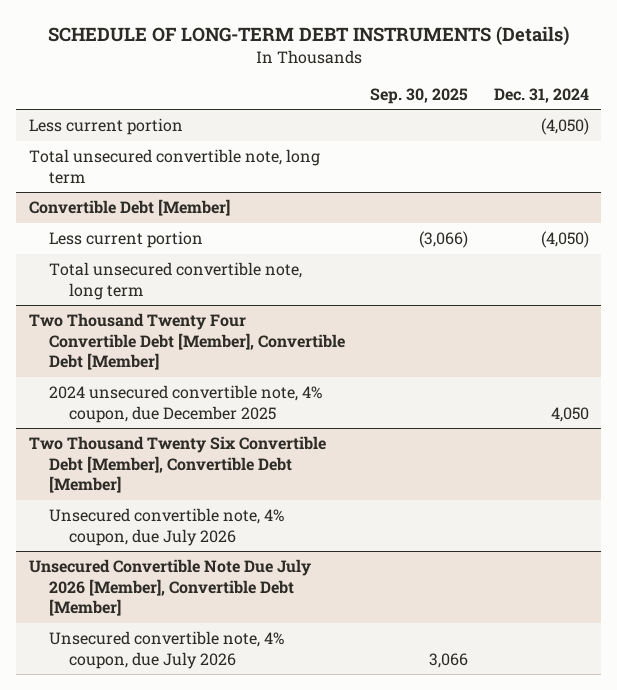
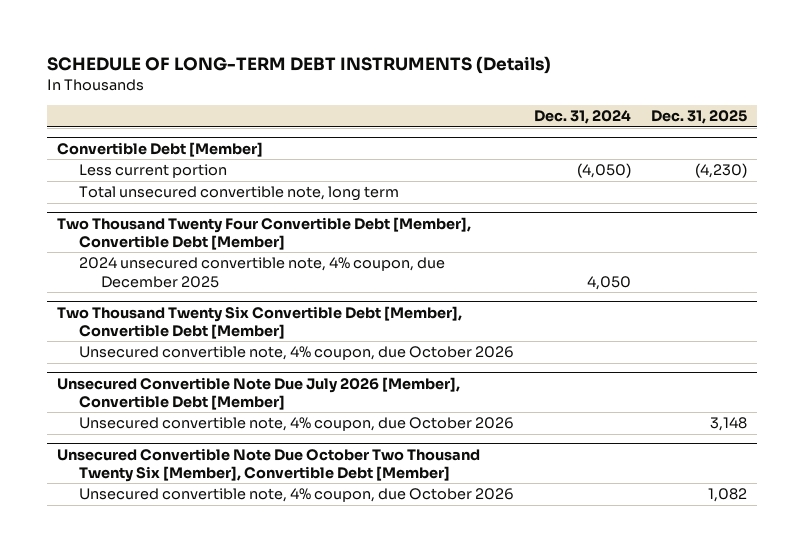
[370,87,469,104] Sep. 30, 2025 -> none
none -> [650,110,747,125] Dec. 31, 2025
[28,118,183,136] Less current portion -> none
[28,149,320,184] Total unsecured convertible note, long term -> none
[48,508,284,546] Unsecured convertible note, 4% coupon, due July 2026 -> [78,346,514,361] Unsecured convertible note, 4% coupon, due October 2026
[48,631,284,669] Unsecured convertible note, 4% coupon, due July 2026 -> [78,417,514,432] Unsecured convertible note, 4% coupon, due October 2026
none -> [57,447,481,482] Unsecured Convertible Note Due October Two Thousand Twenty Six [Member], Convertible Debt [Member]
none -> [78,488,514,503] Unsecured convertible note, 4% coupon, due October 2026

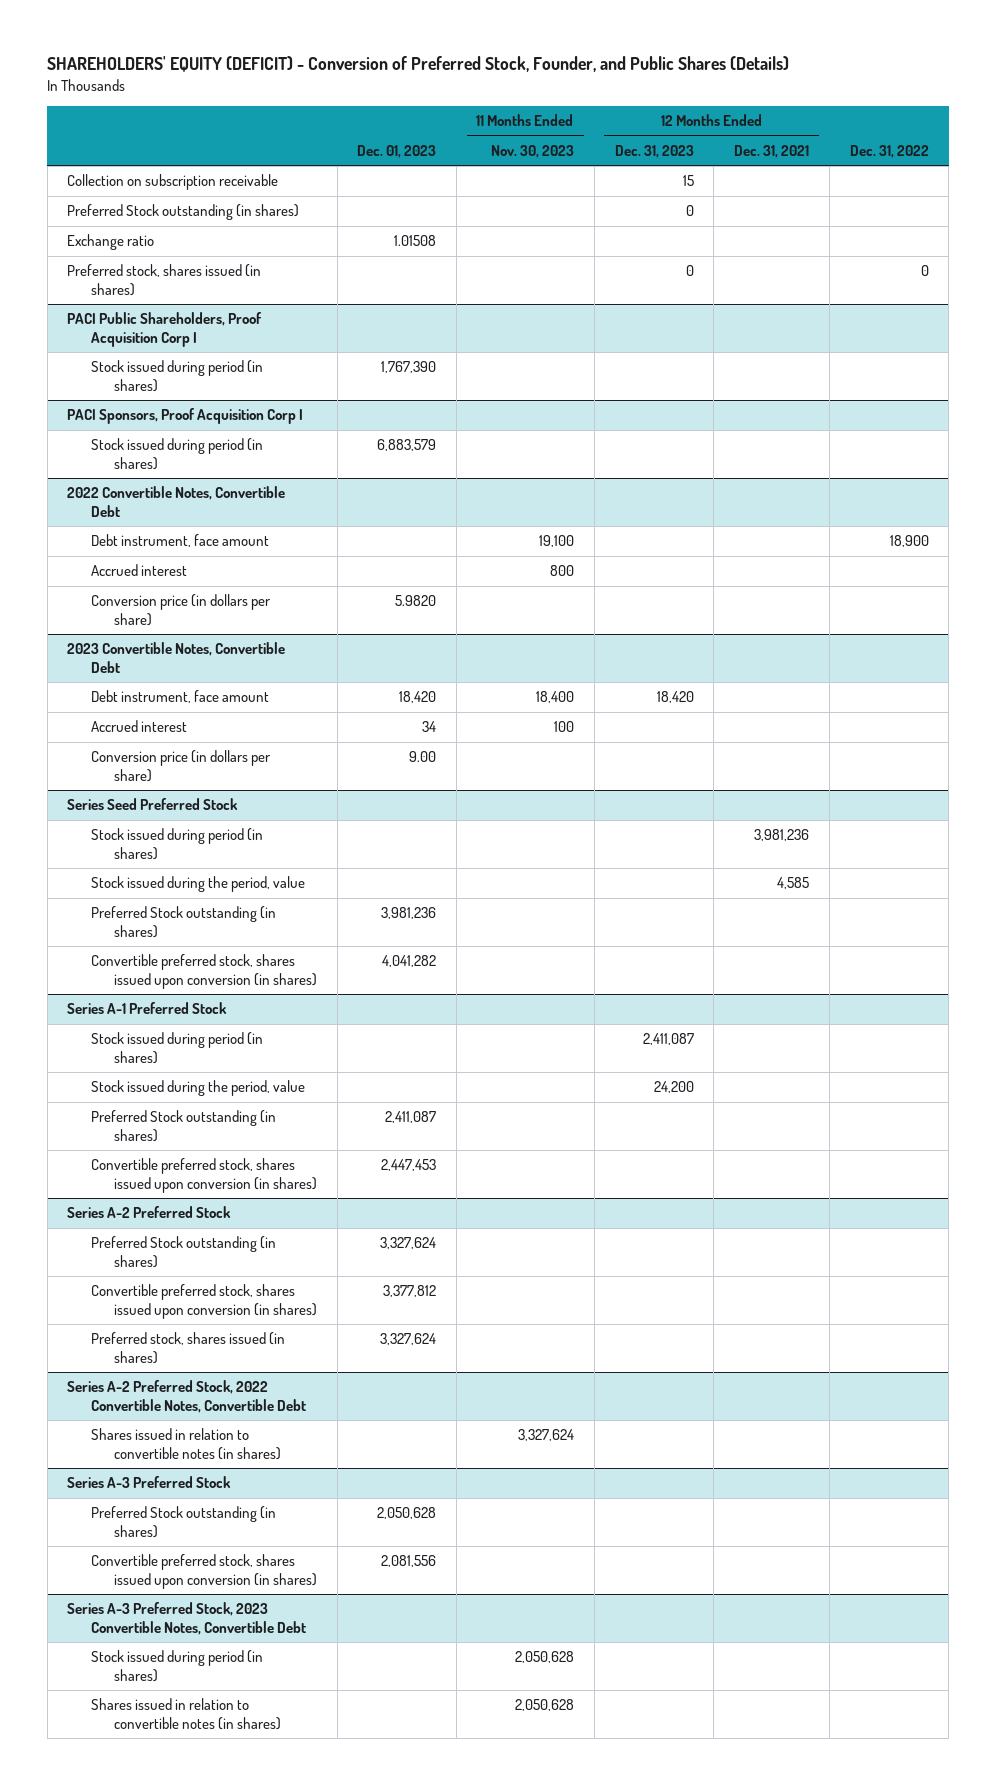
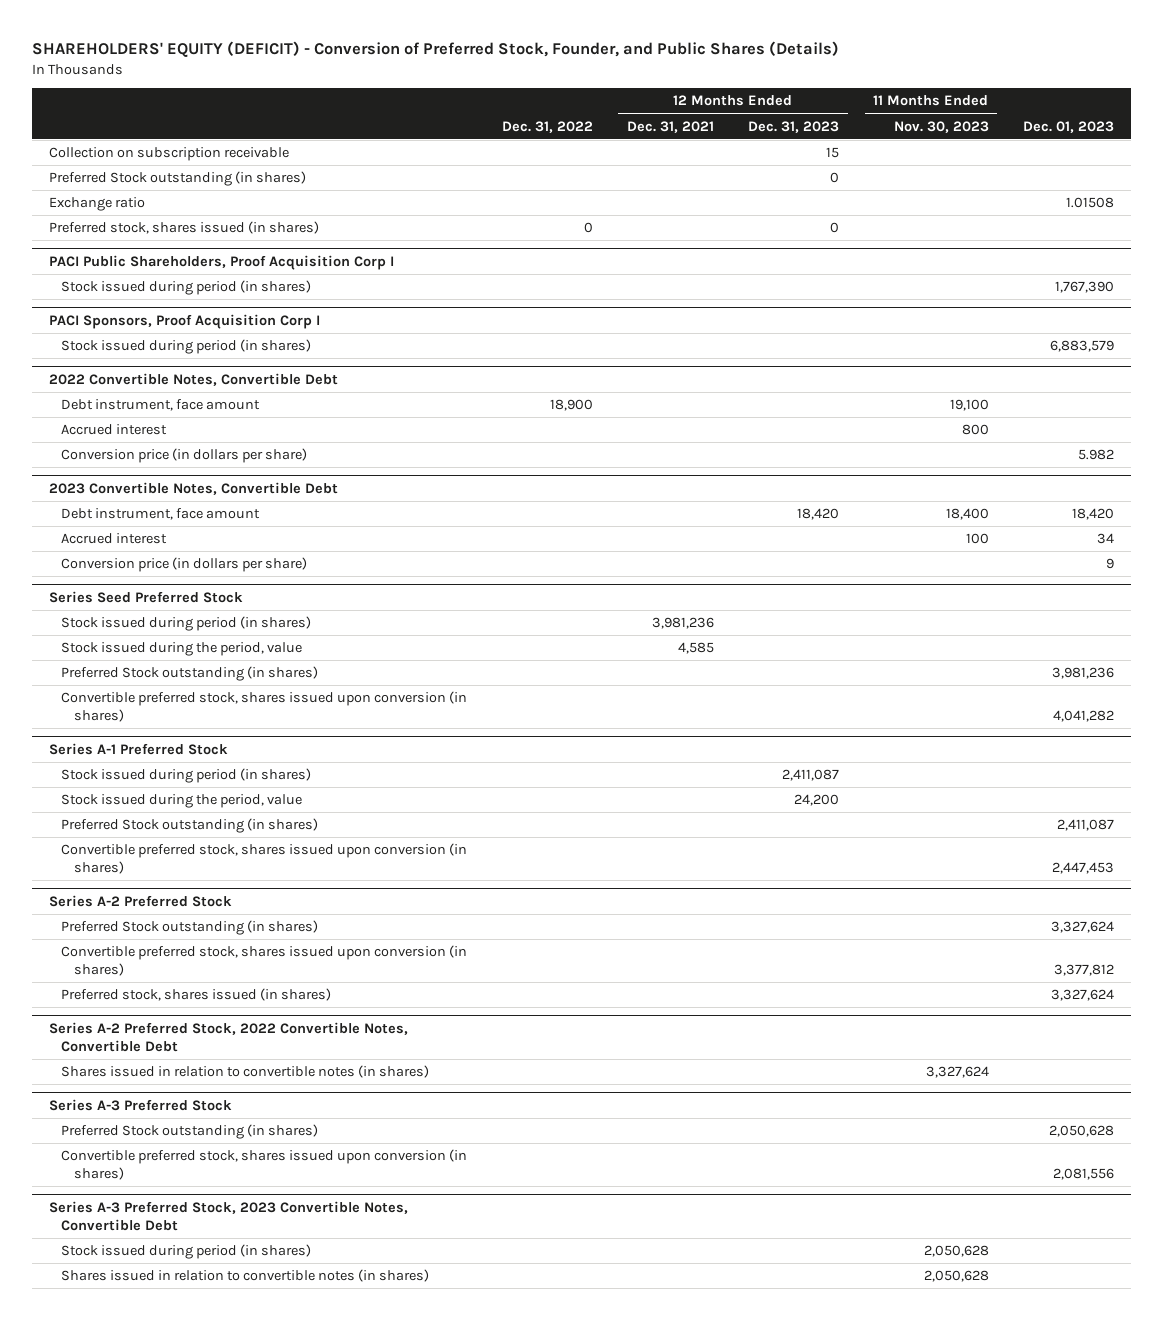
[395,595,437,607] 5.9820 -> [1077,449,1114,461] 5.982
[409,751,437,763] 9.00 -> [1105,558,1114,570] 9

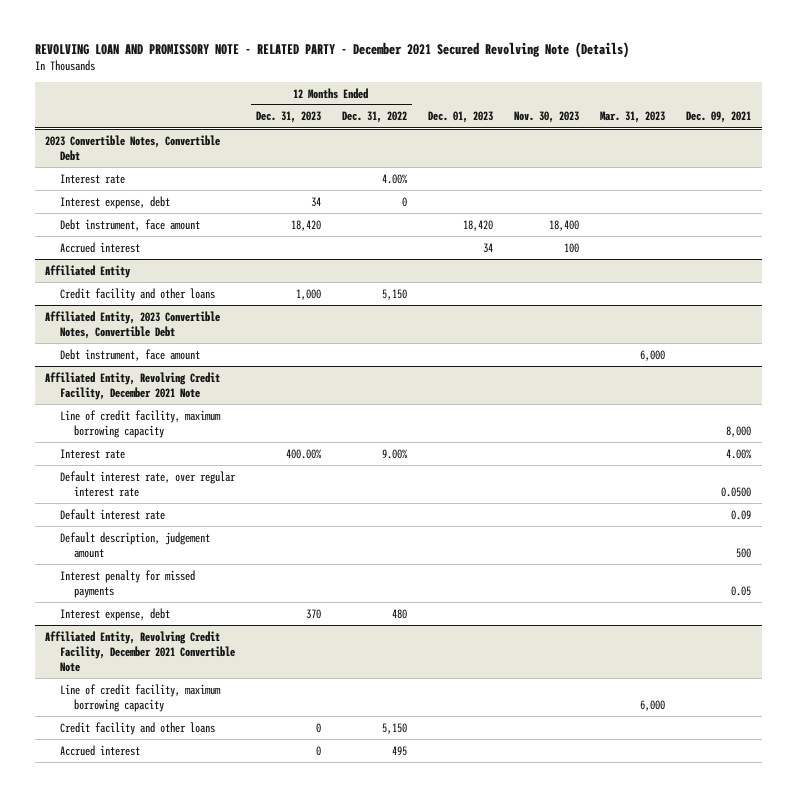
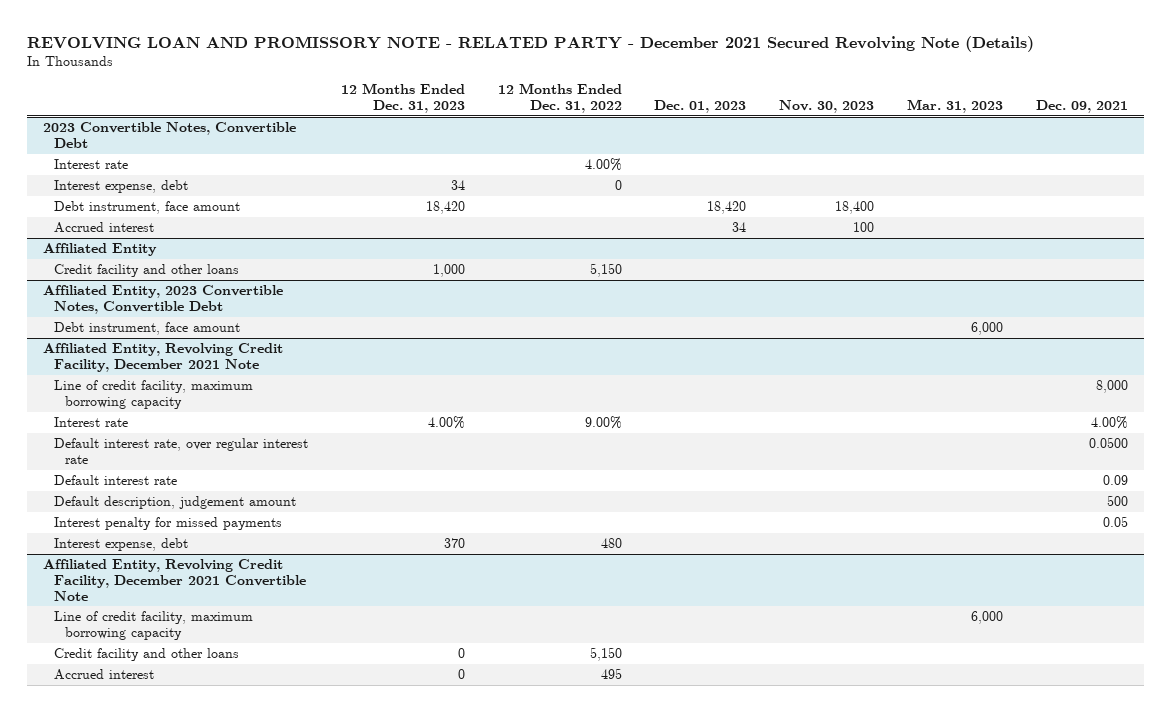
[285,448,322,459] 400.00% -> [427,416,465,430] 4.00%

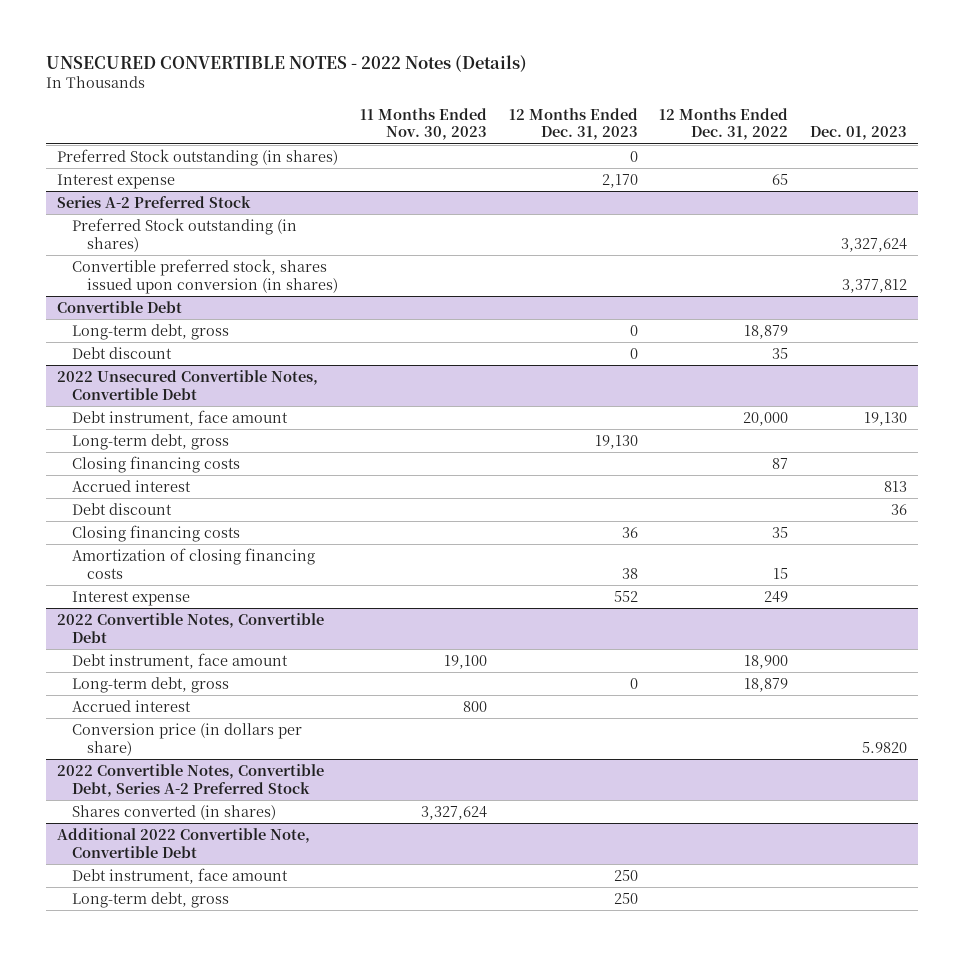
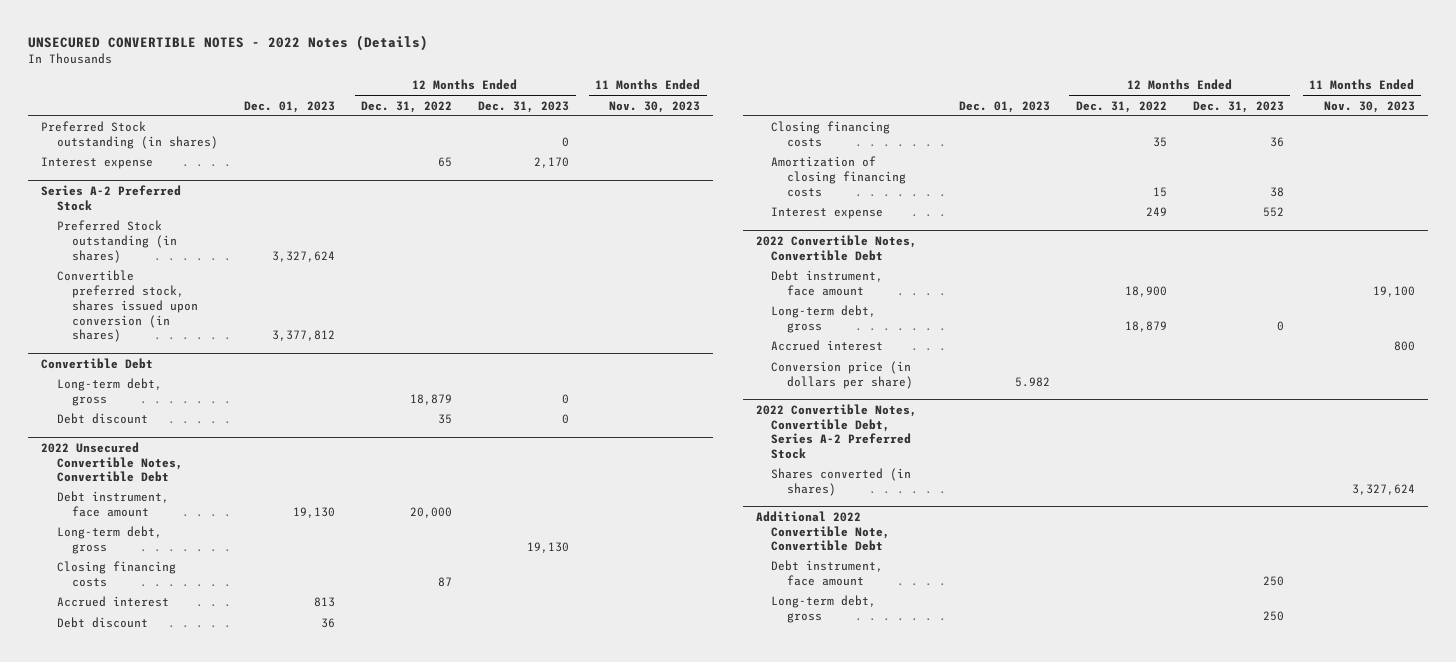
[862,741,908,753] 5.9820 -> [1014,377,1050,388] 5.982

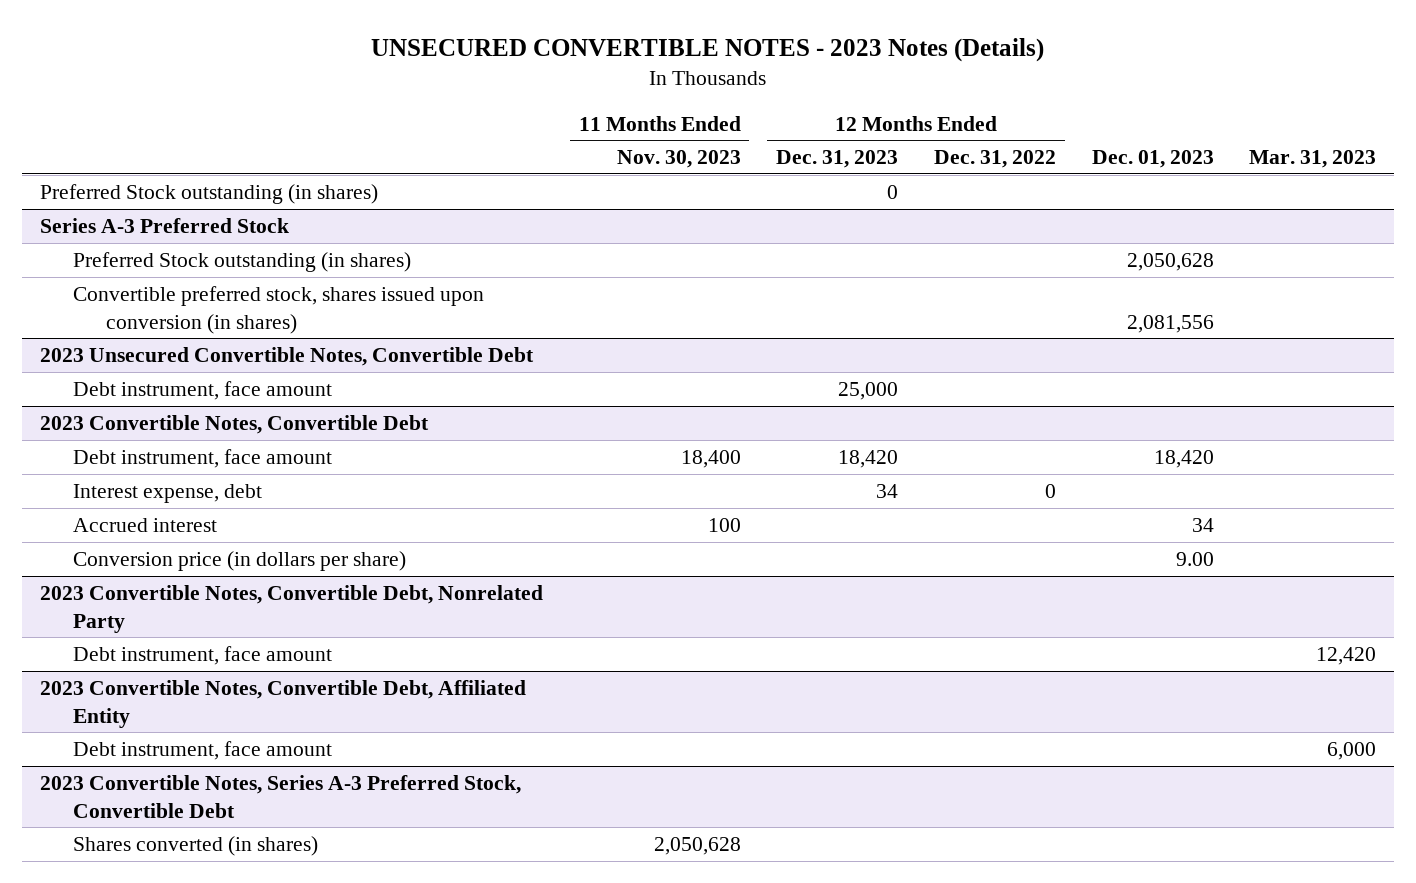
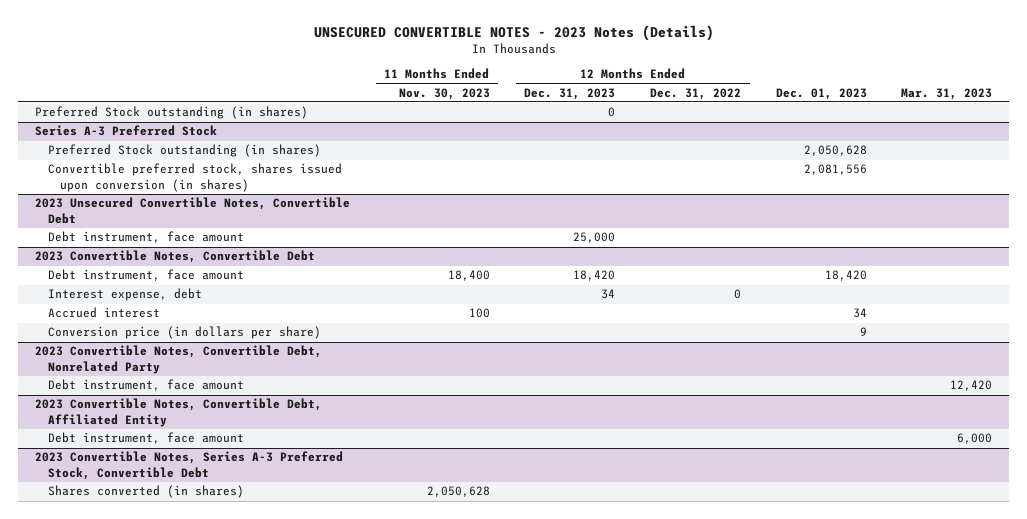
[1175,551,1214,566] 9.00 -> [859,327,867,337] 9

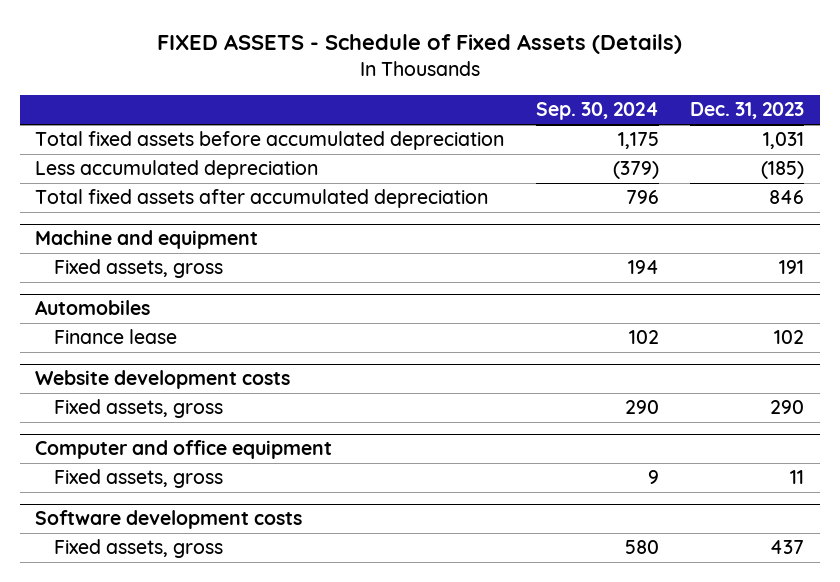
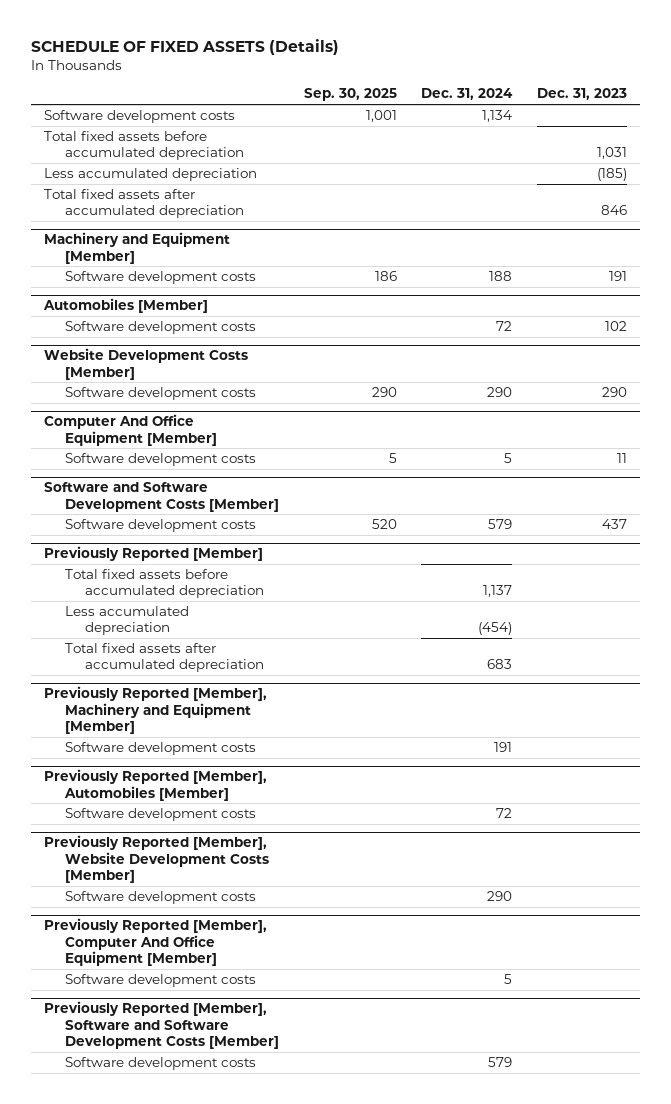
[156,33,682,54] FIXED ASSETS - Schedule of Fixed Assets (Details) -> [31,39,340,56] SCHEDULE OF FIXED ASSETS (Details)
[535,102,659,121] Sep. 30, 2024 -> none
none -> [303,88,397,102] Sep. 30, 2025
none -> [421,88,514,101] Dec. 31, 2024
none -> [43,110,235,124] Software development costs
[53,329,177,345] Finance lease -> none
[35,230,259,250] Machine and equipment -> [43,232,230,264] Machinery and Equipment [Member]
[53,259,223,279] Fixed assets, gross -> [64,271,256,285] Software development costs
[35,300,151,316] Automobiles -> [42,298,208,314] Automobiles [Member]
none -> [64,321,256,335] Software development costs
[35,370,291,390] Website development costs -> [43,348,248,380] Website Development Costs [Member]
[53,399,223,419] Fixed assets, gross -> [64,387,256,401] Software development costs
[35,440,333,460] Computer and office equipment -> [43,414,217,446] Computer And Office Equipment [Member]
[53,469,223,489] Fixed assets, gross -> [64,453,256,467] Software development costs
[35,510,303,530] Software development costs -> [43,482,279,512] Software and Software Development Costs [Member]
[53,539,223,559] Fixed assets, gross -> [64,519,256,533] Software development costs
none -> [43,546,263,562] Previously Reported [Member]
none -> [64,569,265,599] Total fixed assets before accumulated depreciation
none -> [64,606,189,636] Less accumulated depreciation
none -> [64,643,265,673] Total fixed assets after accumulated depreciation
none -> [43,686,267,734] Previously Reported [Member], Machinery and Equipment [Member]
none -> [64,742,256,756] Software development costs
none -> [43,769,267,801] Previously Reported [Member], Automobiles [Member]
none -> [64,808,256,822] Software development costs
none -> [43,835,269,883] Previously Reported [Member], Website Development Costs [Member]
none -> [64,891,256,905] Software development costs
none -> [43,918,267,966] Previously Reported [Member], Computer And Office Equipment [Member]
none -> [64,974,256,988] Software development costs
none -> [43,1001,279,1049] Previously Reported [Member], Software and Software Development Costs [Member]
none -> [64,1057,256,1071] Software development costs

